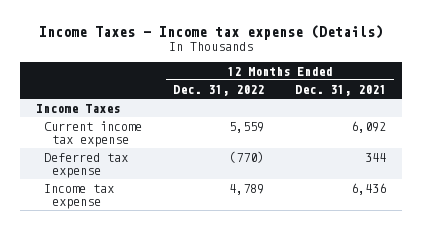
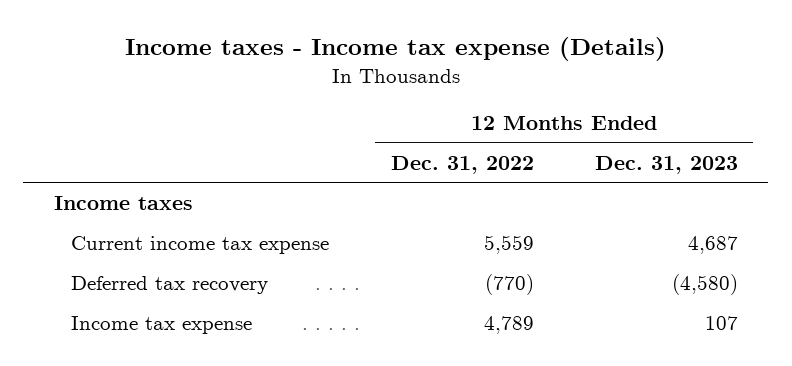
[39,24,384,40] Income Taxes - Income tax expense (Details) -> [124,37,666,62] Income taxes - Income tax expense (Details)
[295,84,387,96] Dec. 31, 2021 -> none
none -> [594,155,738,174] Dec. 31, 2023
[35,103,120,113] Income Taxes -> [54,195,194,210] Income taxes
[44,152,129,178] Deferred tax expense -> [71,275,269,294] Deferred tax recovery

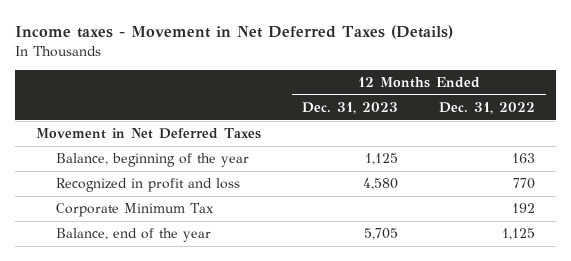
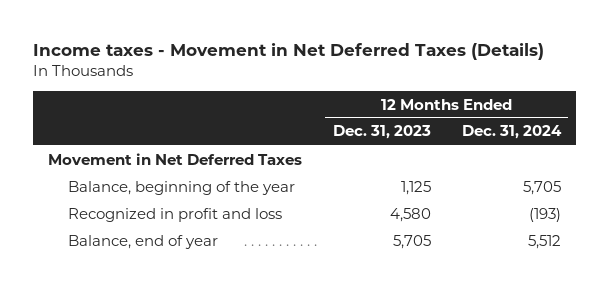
[439,102,536,115] Dec. 31, 2022 -> none
none -> [461,125,562,140] Dec. 31, 2024
[55,203,214,218] Corporate Minimum Tax -> none
[55,228,211,243] Balance, end of the year -> [68,234,219,249] Balance, end of year

